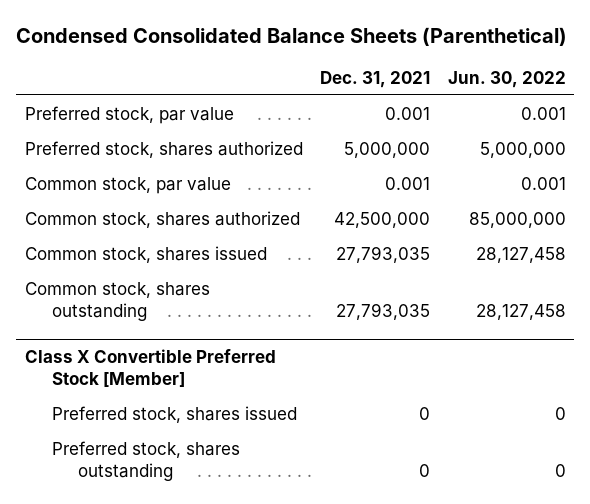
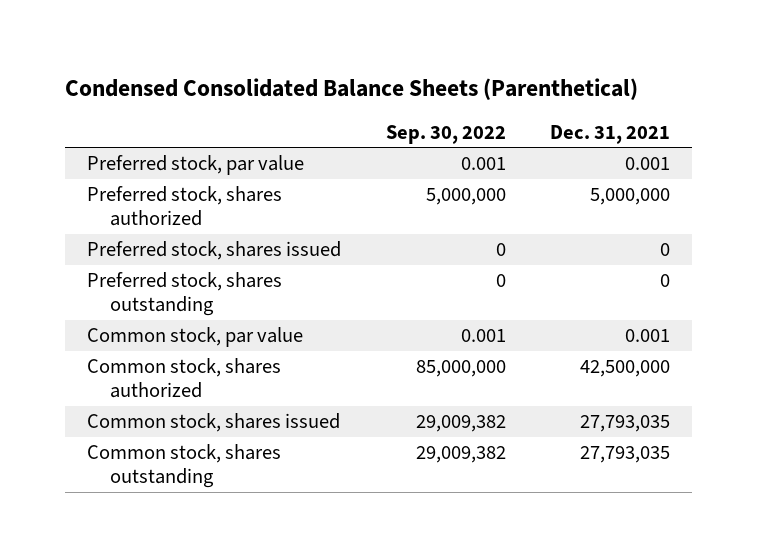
[447,70,566,88] Jun. 30, 2022 -> none
none -> [385,124,506,144] Sep. 30, 2022
none -> [86,241,341,261] Preferred stock, shares issued
none -> [86,272,282,317] Preferred stock, shares outstanding
[24,348,276,387] Class X Convertible Preferred Stock [Member] -> none
[51,405,297,423] Preferred stock, shares issued -> none
[51,440,240,481] Preferred stock, shares outstanding -> none

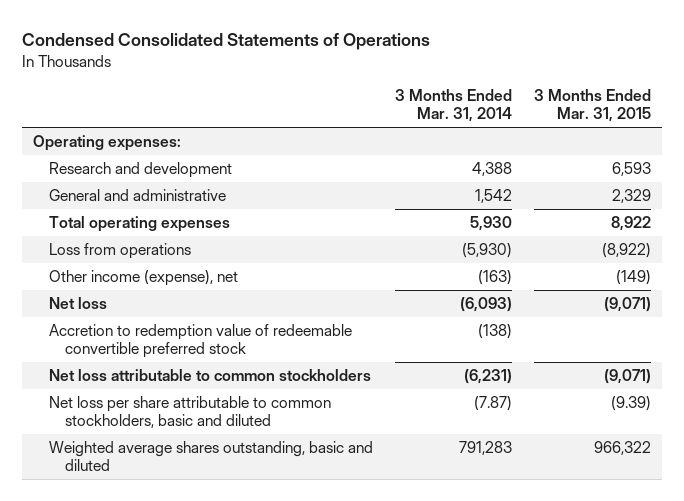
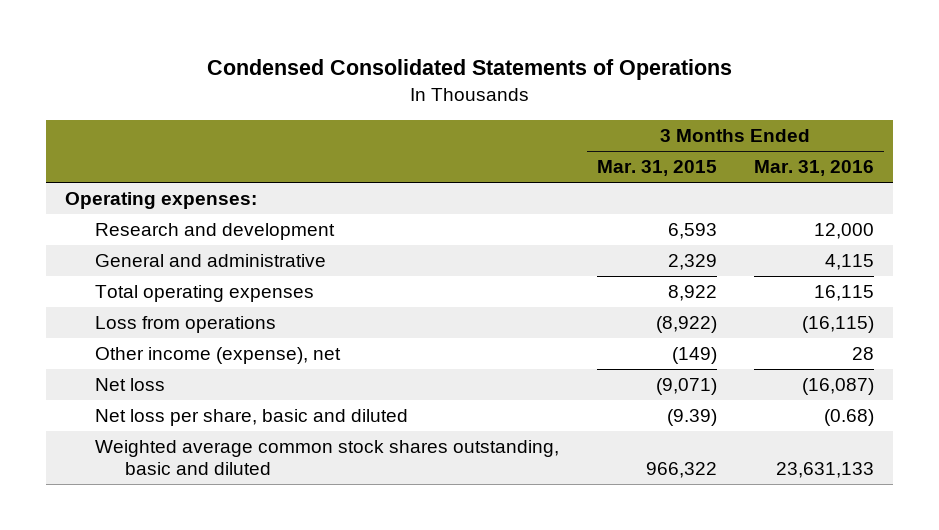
[395,89,513,123] 3 Months Ended Mar. 31, 2014 -> none
none -> [754,160,875,177] Mar. 31, 2016
[49,324,353,359] Accretion to redemption value of redeemable convertible preferred stock -> none
[49,369,372,382] Net loss attributable to common stockholders -> none
[49,396,332,429] Net loss per share attributable to common stockholders, basic and diluted -> [95,409,409,427] Net loss per share, basic and diluted
[49,441,374,472] Weighted average shares outstanding, basic and diluted -> [95,440,560,476] Weighted average common stock shares outstanding, basic and diluted

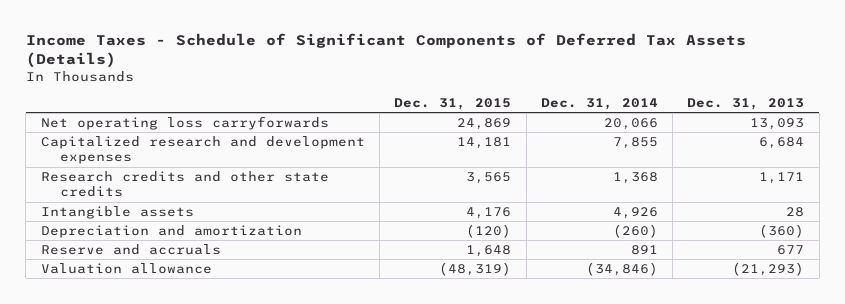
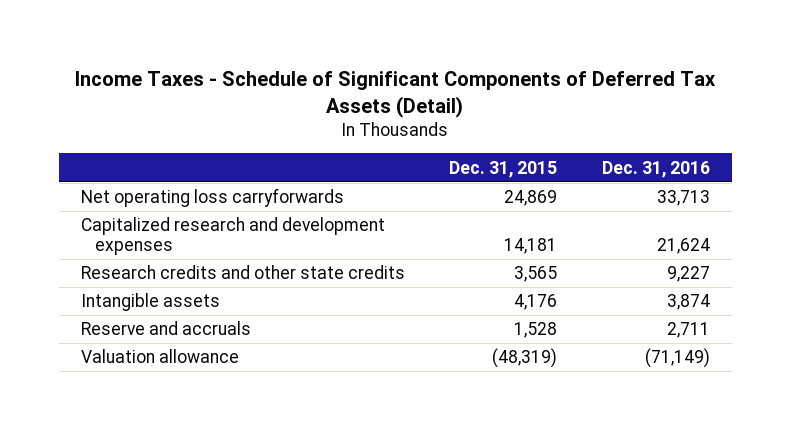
[25,33,746,69] Income Taxes - Schedule of Significant Components of Deferred Tax Assets (Details) -> [75,71,717,118] Income Taxes - Schedule of Significant Components of Deferred Tax Assets (Detail)
[540,98,658,111] Dec. 31, 2014 -> none
[687,98,805,111] Dec. 31, 2013 -> none
none -> [601,160,710,178] Dec. 31, 2016
[40,224,302,238] Depreciation and amortization -> none
[466,244,512,257] 1,648 -> [514,322,558,339] 1,528

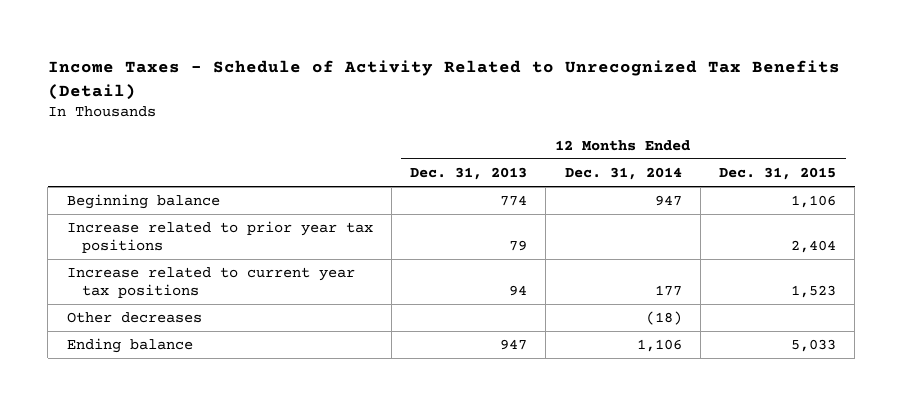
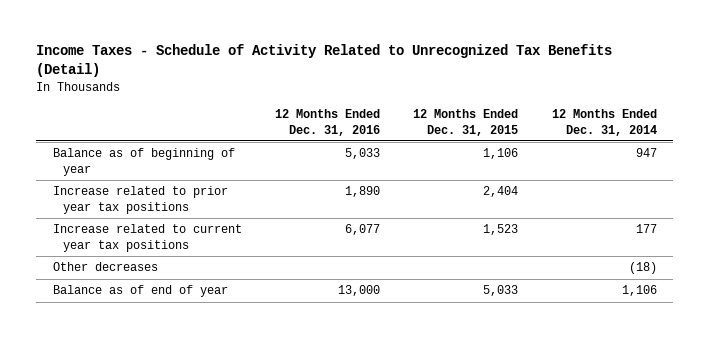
[410,166,528,180] Dec. 31, 2013 -> none
none -> [275,109,381,136] 12 Months Ended Dec. 31, 2016
[66,194,220,210] Beginning balance -> [52,148,235,176] Balance as of beginning of year
[66,338,193,354] Ending balance -> [52,285,228,298] Balance as of end of year

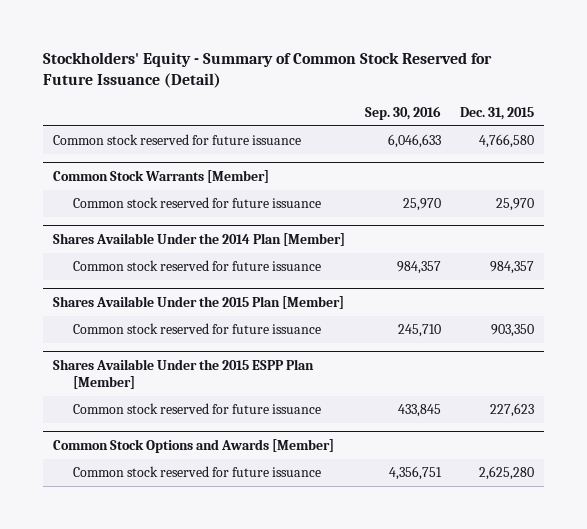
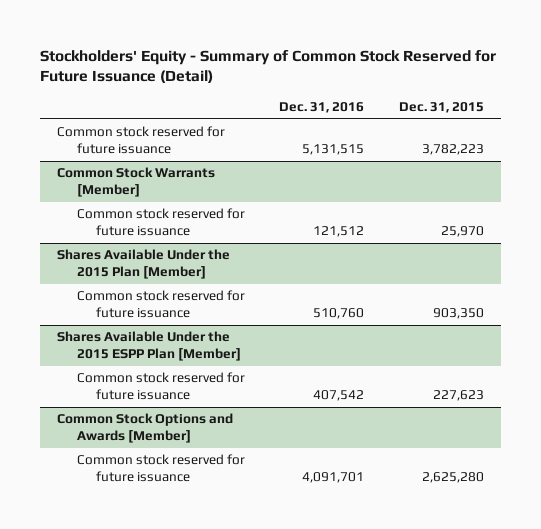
[364,105,441,120] Sep. 30, 2016 -> none
none -> [279,101,365,113] Dec. 31, 2016
[479,133,535,148] 4,766,580 -> [421,144,484,156] 3,782,223
[52,232,345,246] Shares Available Under the 2014 Plan [Member] -> none
[73,259,322,271] Common stock reserved for future issuance -> none

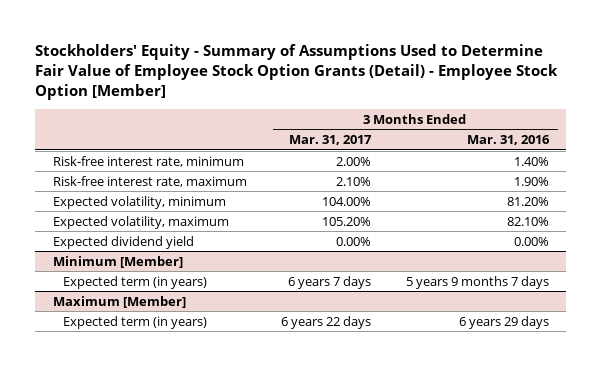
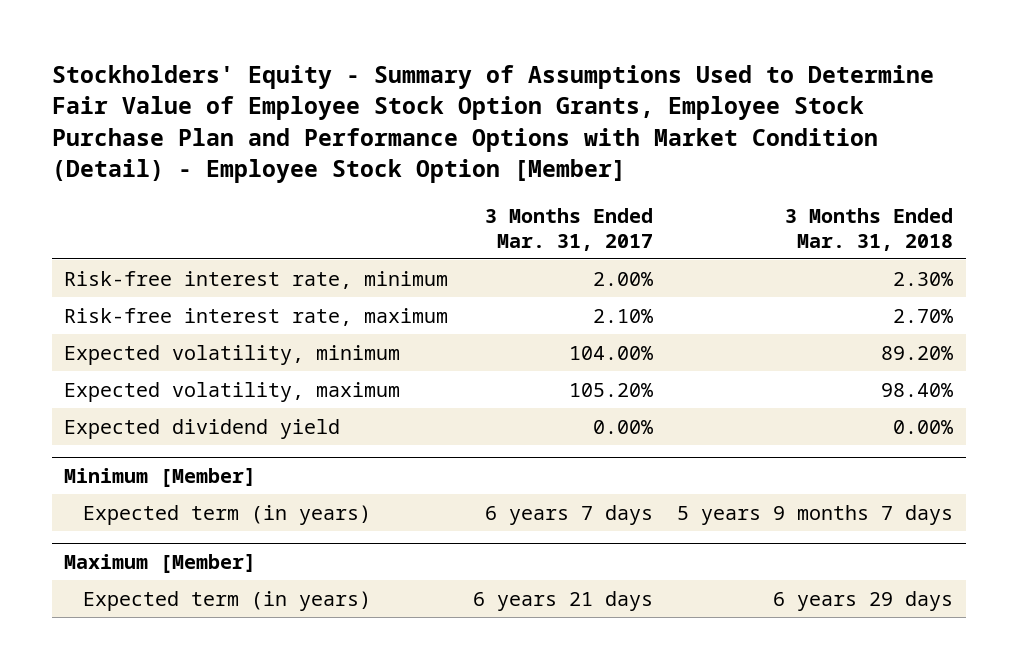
[35,43,559,101] Stockholders' Equity - Summary of Assumptions Used to Determine Fair Value of Employee Stock Option Grants (Detail) - Employee Stock Option [Member] -> [51,64,934,184] Stockholders' Equity - Summary of Assumptions Used to Determine Fair Value of Employee Stock Option Grants, Employee Stock Purchase Plan and Performance Options with Market Condition (Detail) - Employee Stock Option [Member]
[466,135,550,146] Mar. 31, 2016 -> none
none -> [785,207,954,251] 3 Months Ended Mar. 31, 2018
[281,315,372,329] 6 years 22 days -> [472,590,653,611] 6 years 21 days

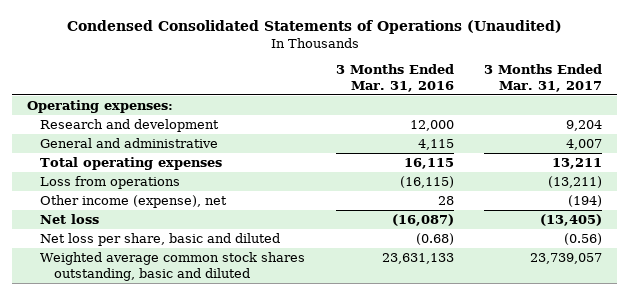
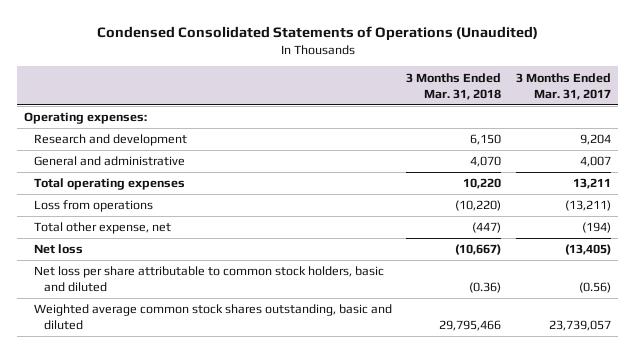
[335,64,454,92] 3 Months Ended Mar. 31, 2016 -> none
none -> [406,72,502,100] 3 Months Ended Mar. 31, 2018
[40,194,228,208] Other income (expense), net -> [34,222,172,235] Total other expense, net
[40,232,281,246] Net loss per share, basic and diluted -> [34,266,385,293] Net loss per share attributable to common stock holders, basic and diluted

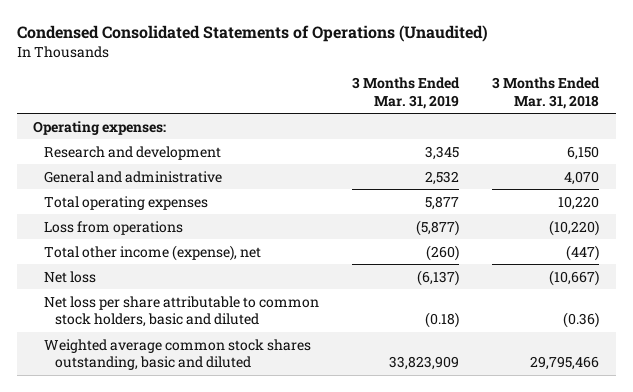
[515,72,611,100] 3 Months Ended Mar. 31, 2017 -> none
none -> [352,76,461,109] 3 Months Ended Mar. 31, 2019
[34,222,172,235] Total other expense, net -> [44,244,262,261] Total other income (expense), net

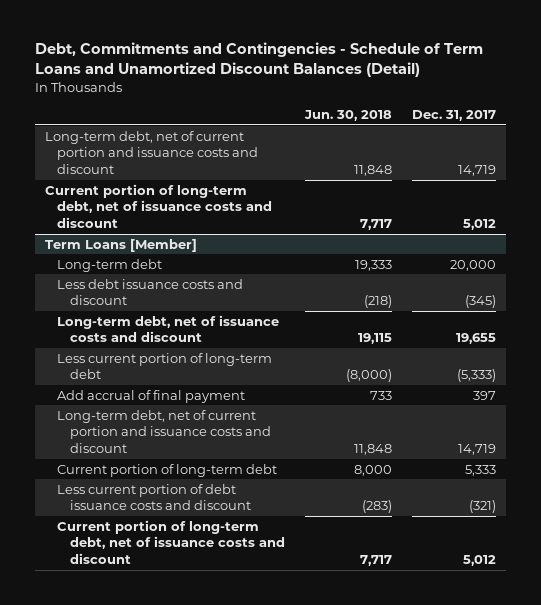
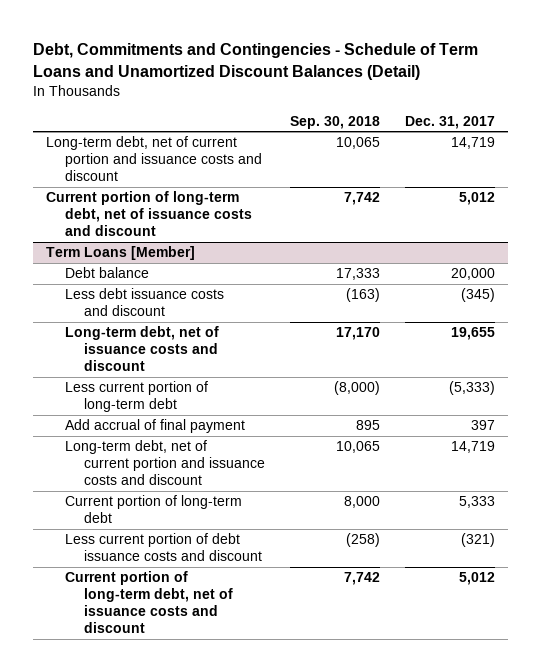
[303,110,392,122] Jun. 30, 2018 -> none
none -> [289,115,380,129] Sep. 30, 2018
[57,258,163,272] Long-term debt -> [64,267,149,279] Debt balance

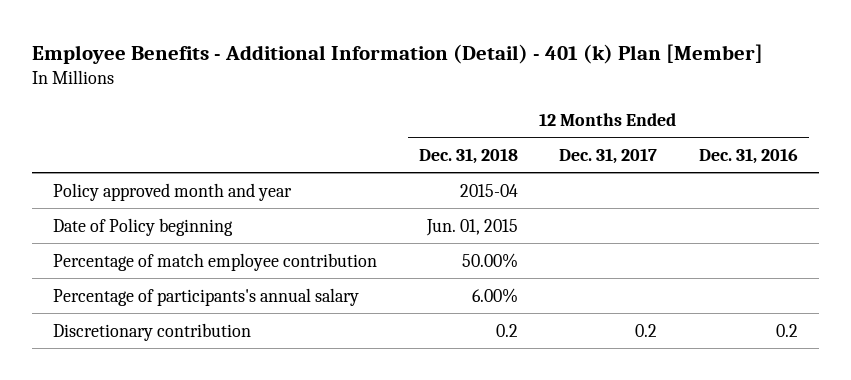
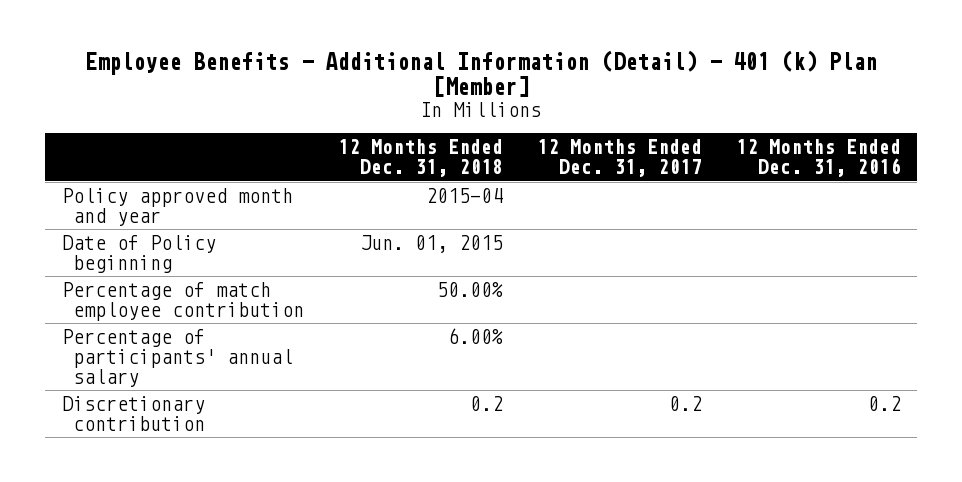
[52,287,359,306] Percentage of participants's annual salary -> [61,329,294,387] Percentage of participants' annual salary

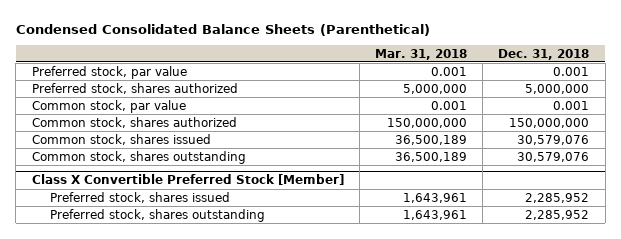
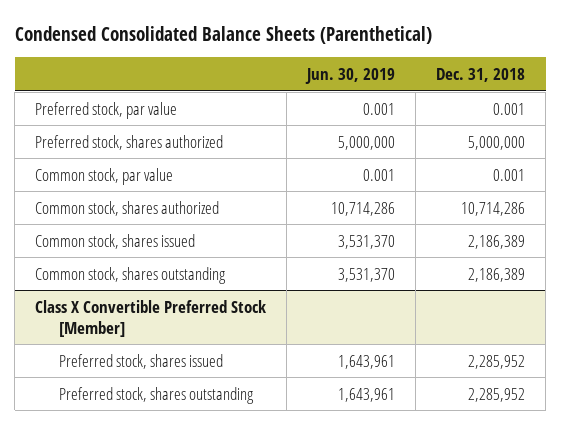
[374,48,467,60] Mar. 31, 2018 -> none
none -> [305,67,396,84] Jun. 30, 2019
[509,117,590,128] 150,000,000 -> [461,201,526,216] 10,714,286
[517,134,590,145] 30,579,076 -> [468,234,526,249] 2,186,389
[517,151,590,162] 30,579,076 -> [468,267,526,282] 2,186,389

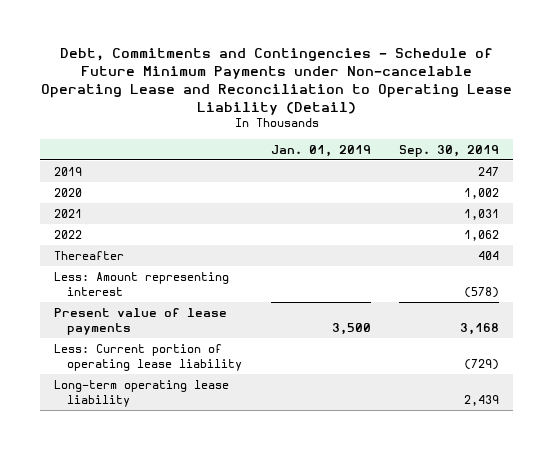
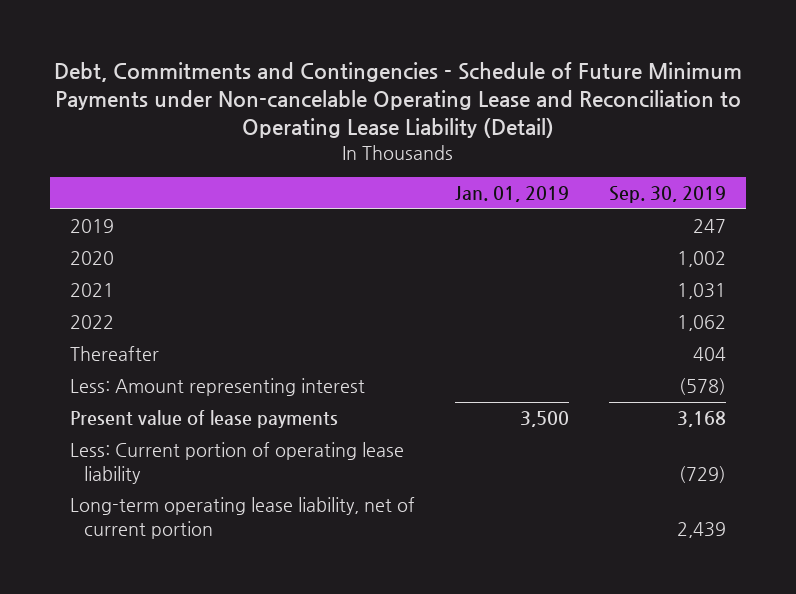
[54,380,230,407] Long-term operating lease liability -> [69,497,415,539] Long-term operating lease liability, net of current portion

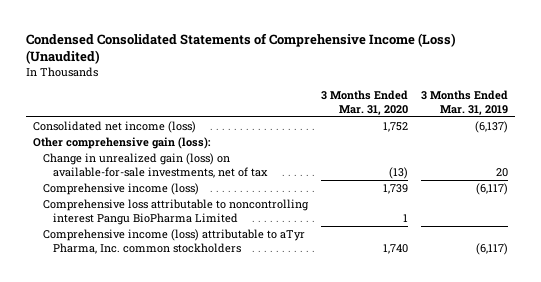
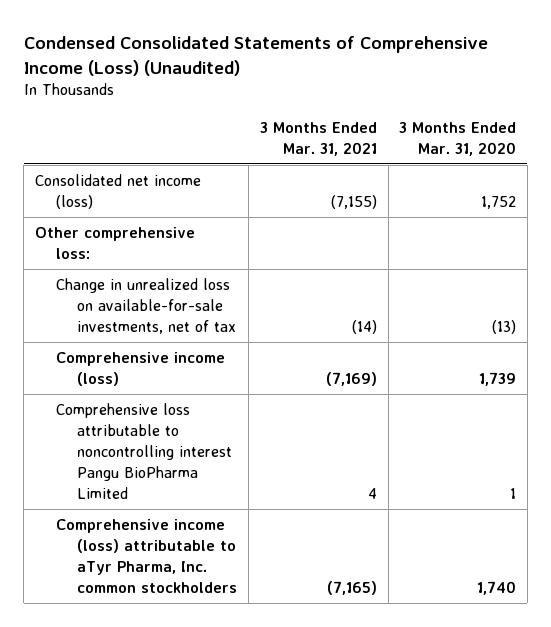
[421,90,509,115] 3 Months Ended Mar. 31, 2019 -> none
none -> [259,121,377,156] 3 Months Ended Mar. 31, 2021
[32,137,211,150] Other comprehensive gain (loss): -> [34,227,195,260] Other comprehensive loss:
[42,153,268,178] Change in unrealized gain (loss) on available-for-sale investments, net of tax -> [56,278,237,334] Change in unrealized loss on available-for-sale investments, net of tax

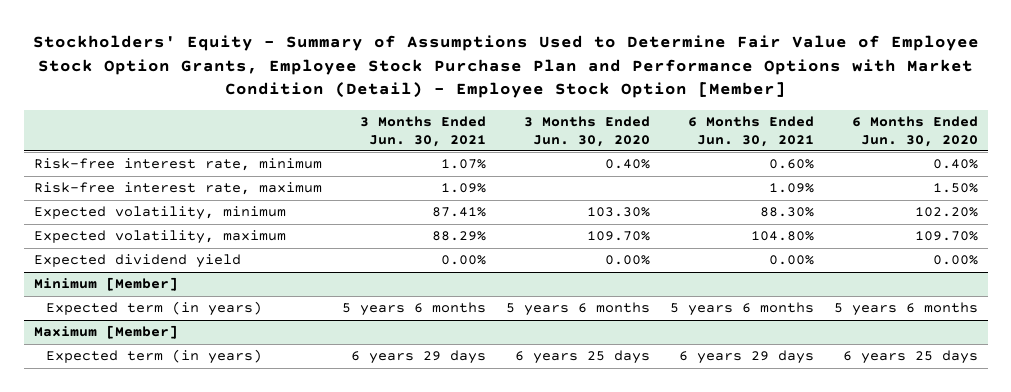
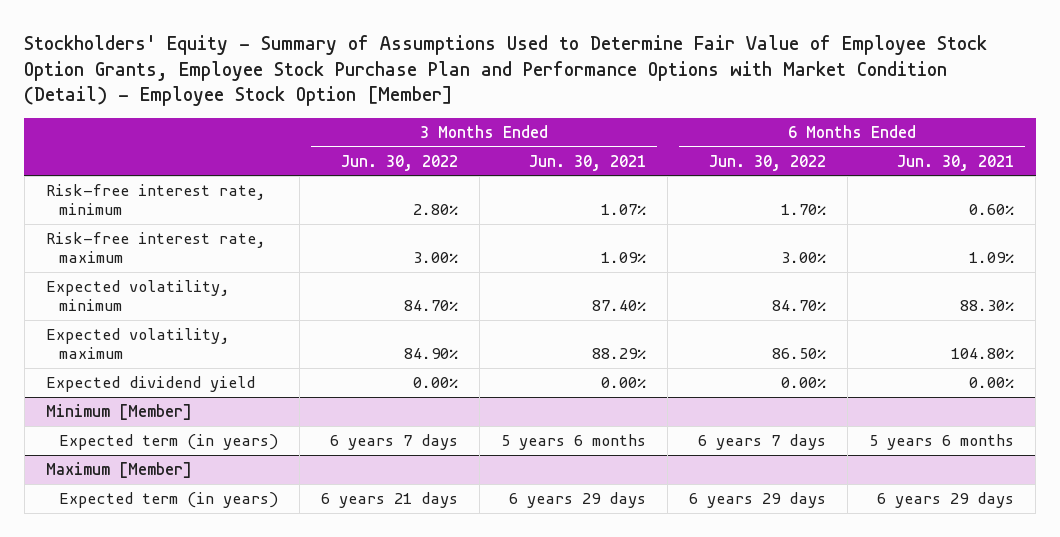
[523,115,650,147] 3 Months Ended Jun. 30, 2020 -> none
[851,115,978,147] 6 Months Ended Jun. 30, 2020 -> none
none -> [341,154,459,171] Jun. 30, 2022
none -> [709,154,827,171] Jun. 30, 2022
[431,207,486,218] 87.41% -> [592,300,647,312] 87.40%

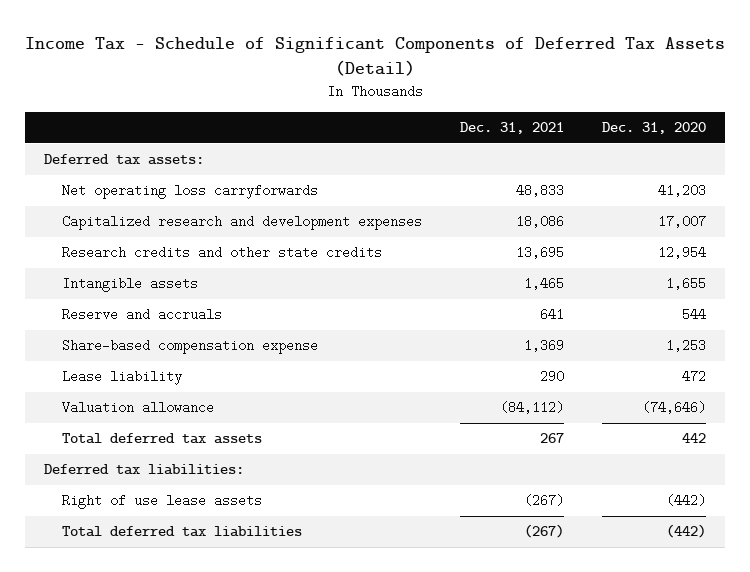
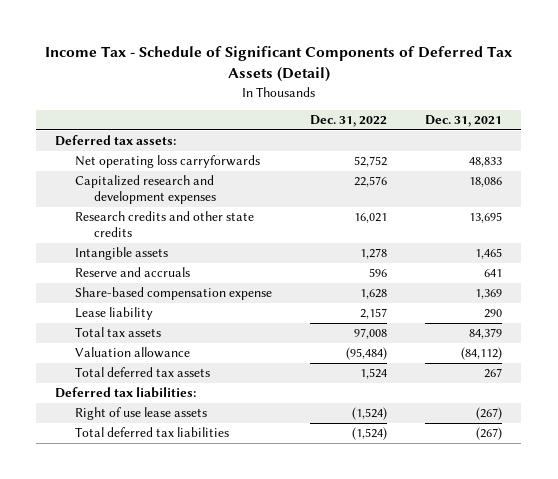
[602,122,707,135] Dec. 31, 2020 -> none
none -> [309,115,387,128] Dec. 31, 2022
none -> [74,327,161,338] Total tax assets

